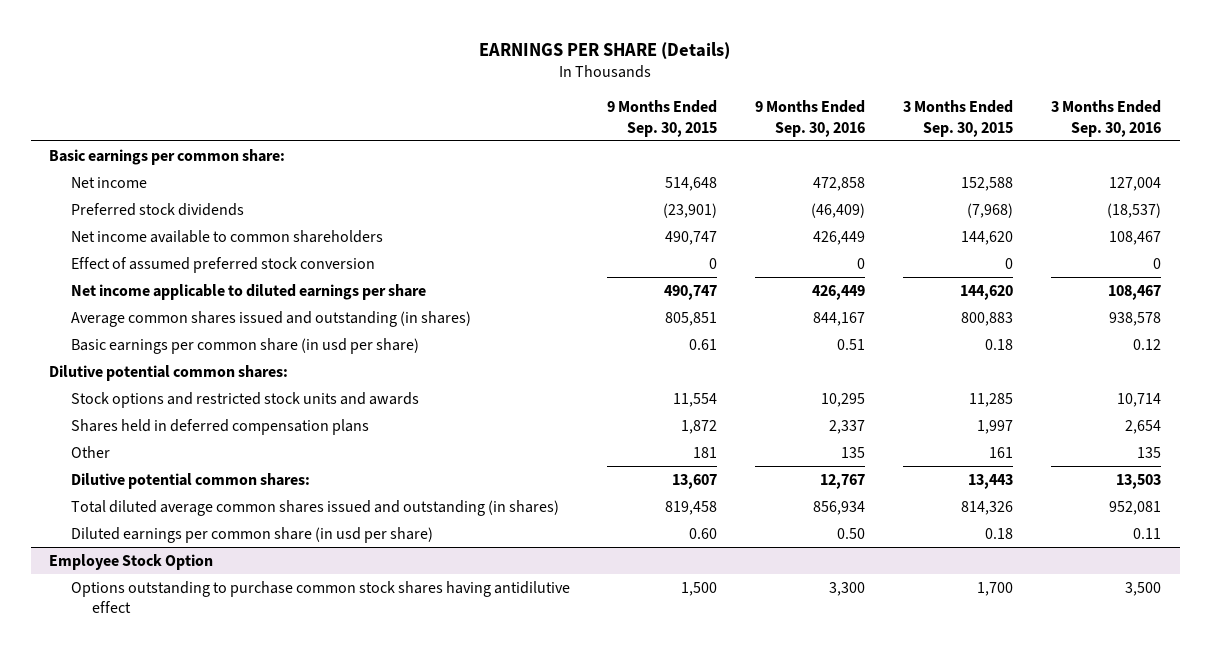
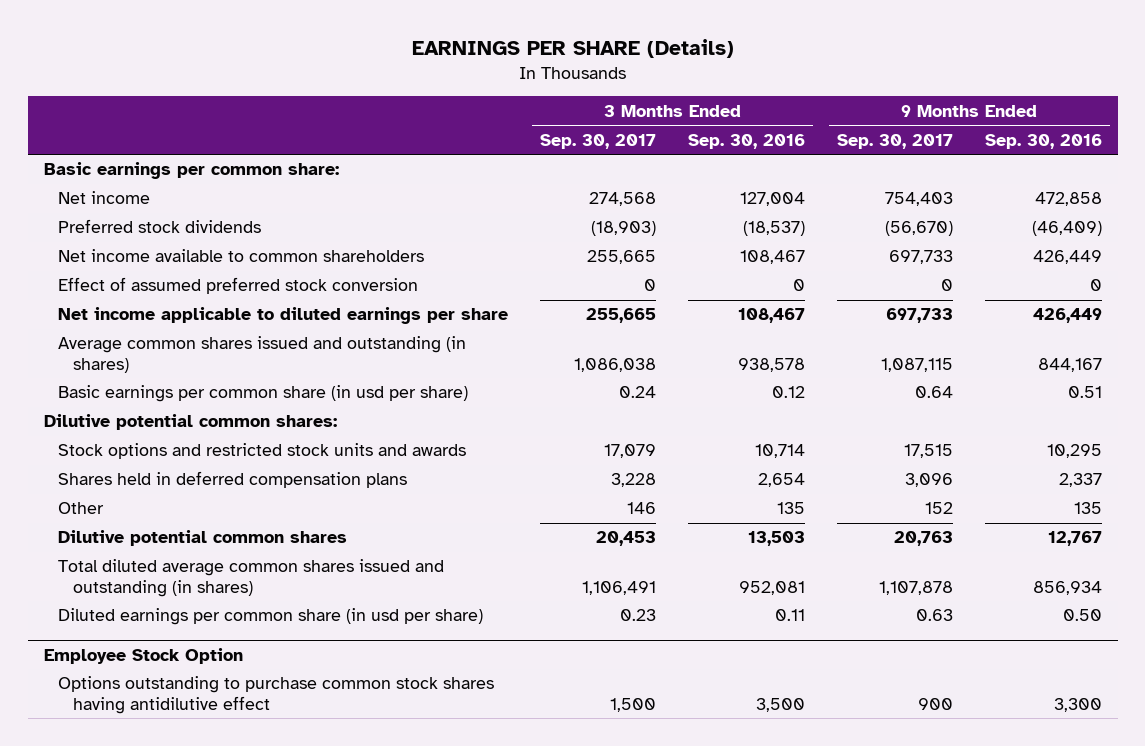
[607,100,718,137] 9 Months Ended Sep. 30, 2015 -> none
[903,100,1014,137] 3 Months Ended Sep. 30, 2015 -> none
none -> [540,133,657,149] Sep. 30, 2017
none -> [836,133,953,149] Sep. 30, 2017
[70,472,310,489] Dilutive potential common shares: -> [58,530,348,547] Dilutive potential common shares

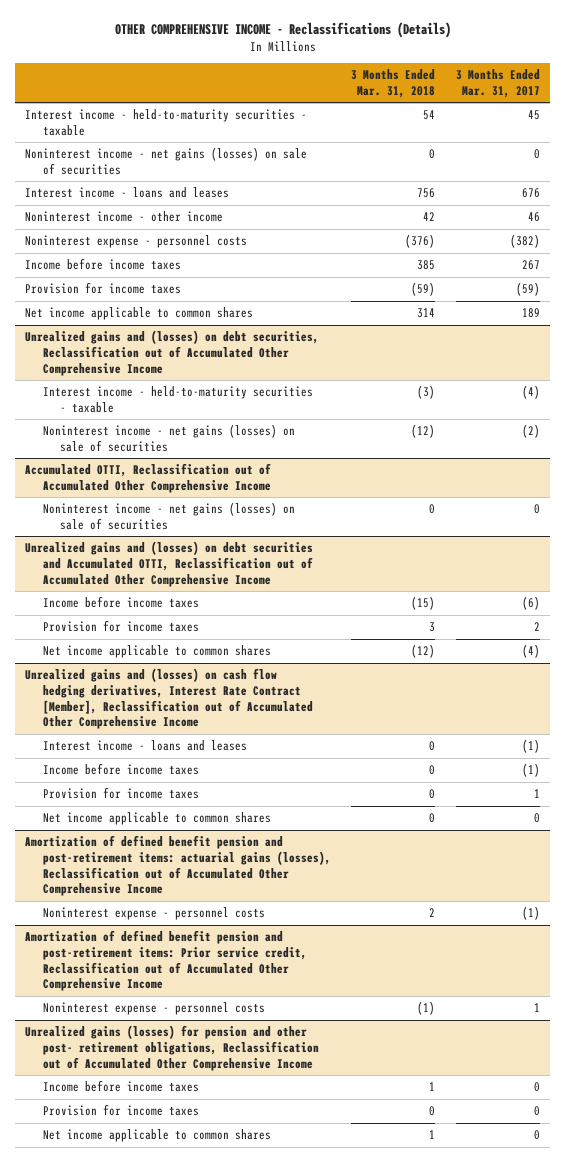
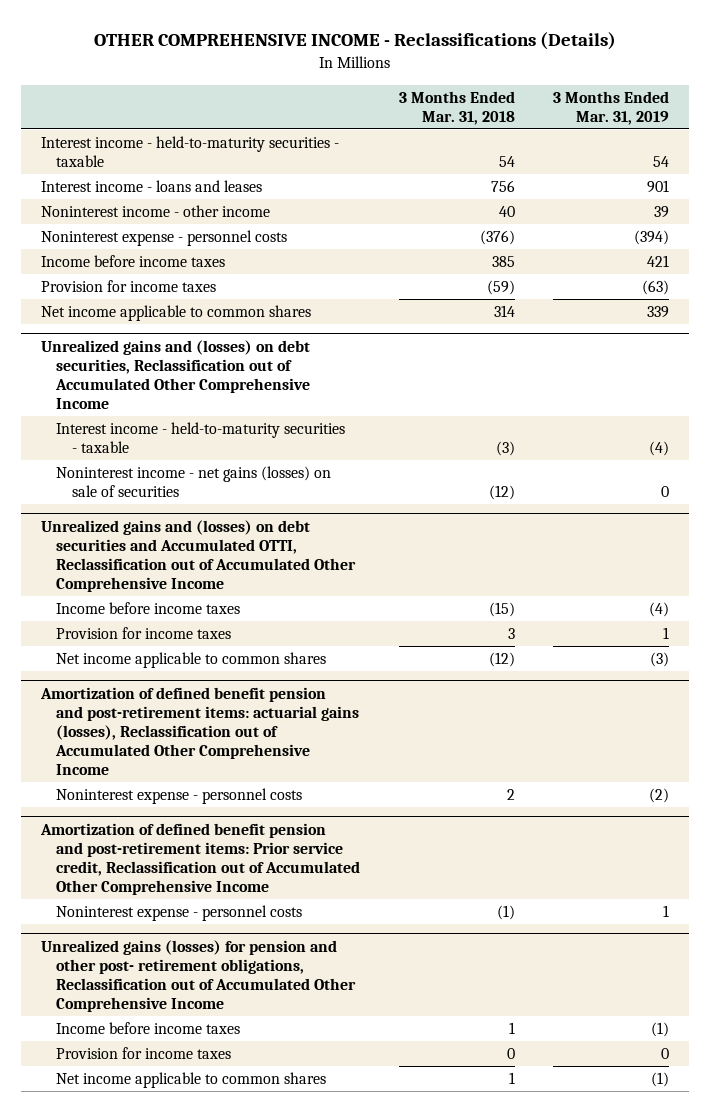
[456,69,541,99] 3 Months Ended Mar. 31, 2017 -> none
none -> [553,90,670,125] 3 Months Ended Mar. 31, 2019
[25,147,308,175] Noninterest income - net gains (losses) on sale of securities -> none
[423,212,436,222] 42 -> [498,206,515,218] 40
[25,463,272,493] Accumulated OTTI, Reclassification out of Accumulated Other Comprehensive Income -> none
[42,502,295,530] Noninterest income - net gains (losses) on sale of securities -> none
[25,668,313,730] Unrealized gains and (losses) on cash flow hedging derivatives, Interest Rate Contract [Member], Reclassification out of Accumulated Other Comprehensive Income -> none
[42,740,247,752] Interest income - loans and leases -> none
[42,763,199,776] Income before income taxes -> none
[42,787,199,800] Provision for income taxes -> none
[42,812,271,826] Net income applicable to common shares -> none

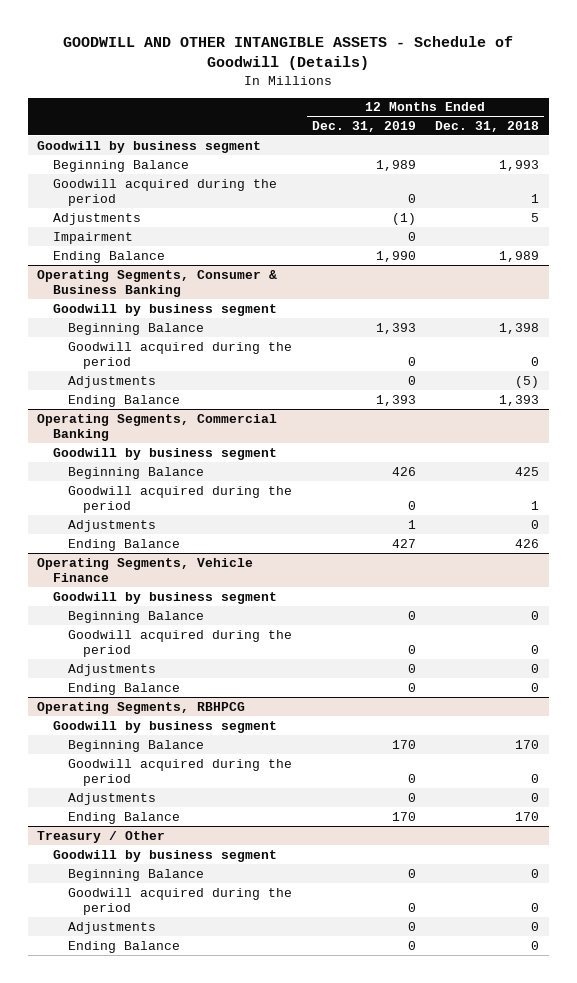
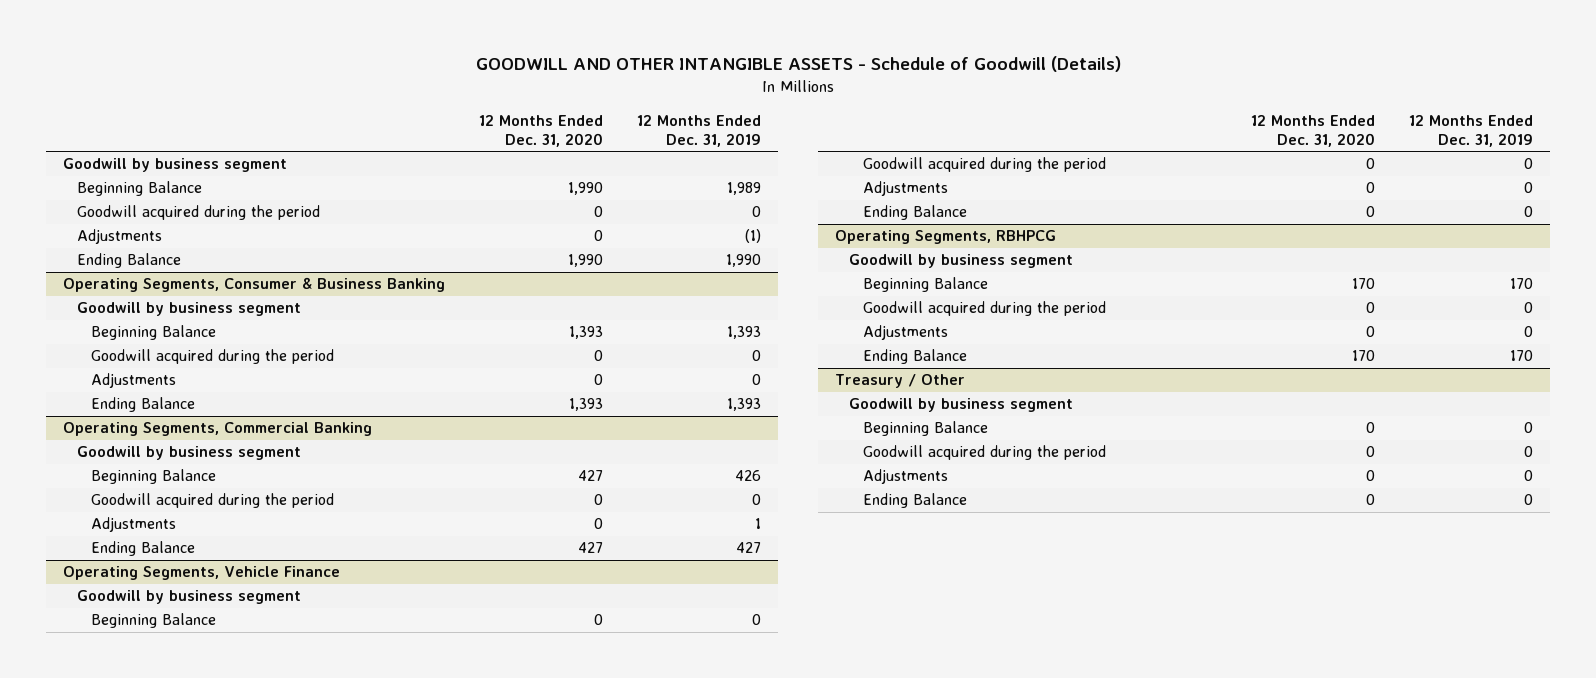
[435,120,540,132] Dec. 31, 2018 -> none
none -> [478,114,603,147] 12 Months Ended Dec. 31, 2020
[52,231,133,244] Impairment -> none

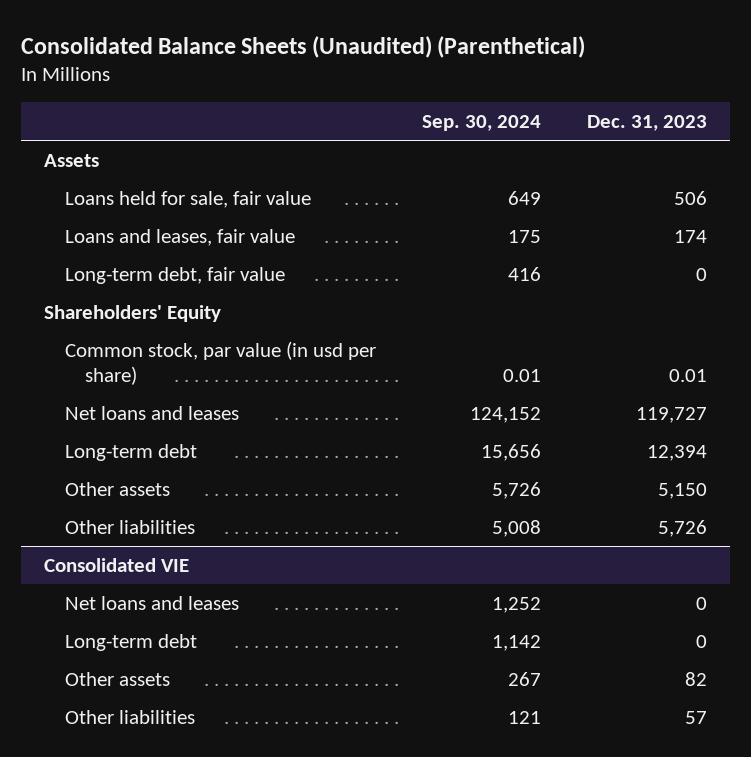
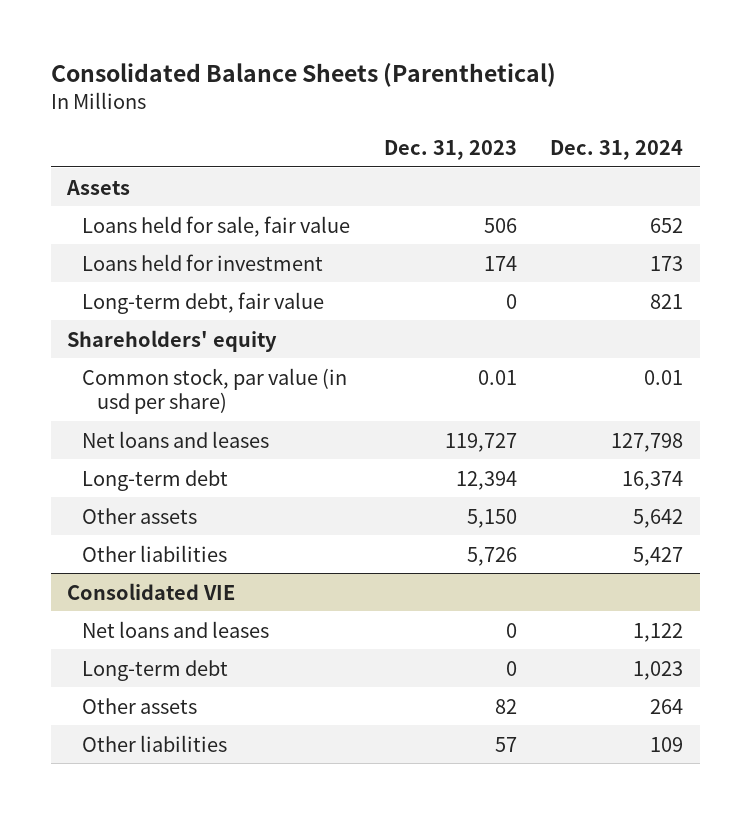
[21,35,586,58] Consolidated Balance Sheets (Unaudited) (Parenthetical) -> [50,62,556,87] Consolidated Balance Sheets (Parenthetical)
[421,114,541,131] Sep. 30, 2024 -> none
none -> [550,140,684,161] Dec. 31, 2024
[64,228,295,246] Loans and leases, fair value -> [82,253,324,271] Loans held for investment
[44,304,222,322] Shareholders' Equity -> [67,329,278,352] Shareholders' equity

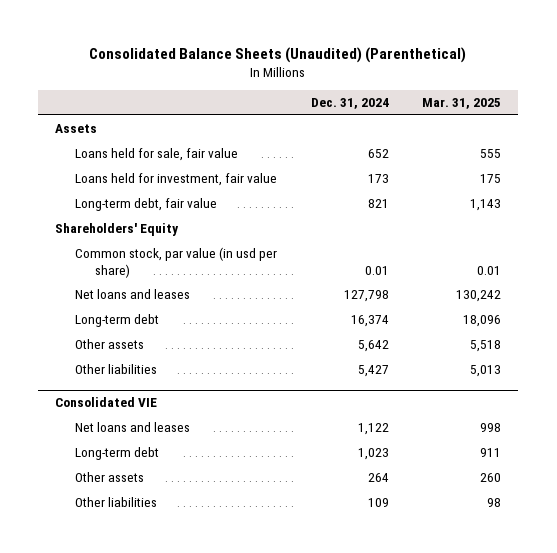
[50,62,556,87] Consolidated Balance Sheets (Parenthetical) -> [89,47,467,64] Consolidated Balance Sheets (Unaudited) (Parenthetical)
[383,140,517,161] Dec. 31, 2023 -> none
none -> [422,98,502,110] Mar. 31, 2025
[82,253,324,271] Loans held for investment -> [75,173,278,187] Loans held for investment, fair value
[67,329,278,352] Shareholders' equity -> [55,223,180,237] Shareholders' Equity

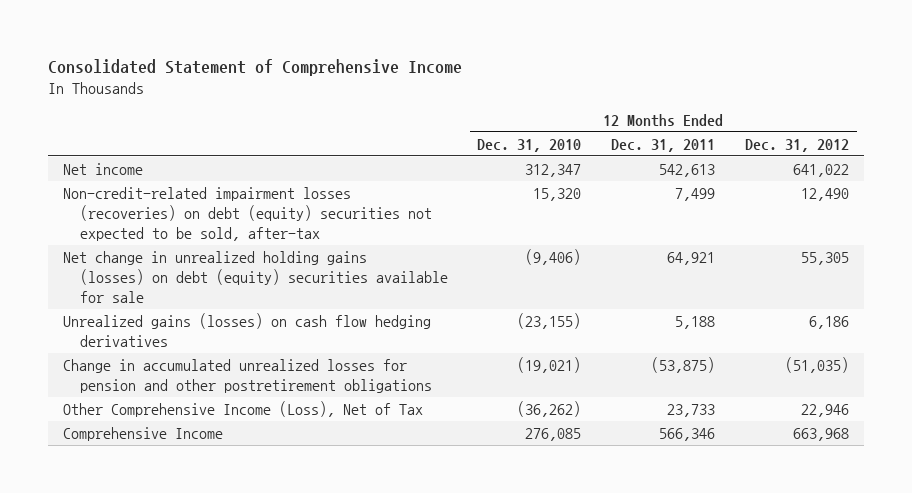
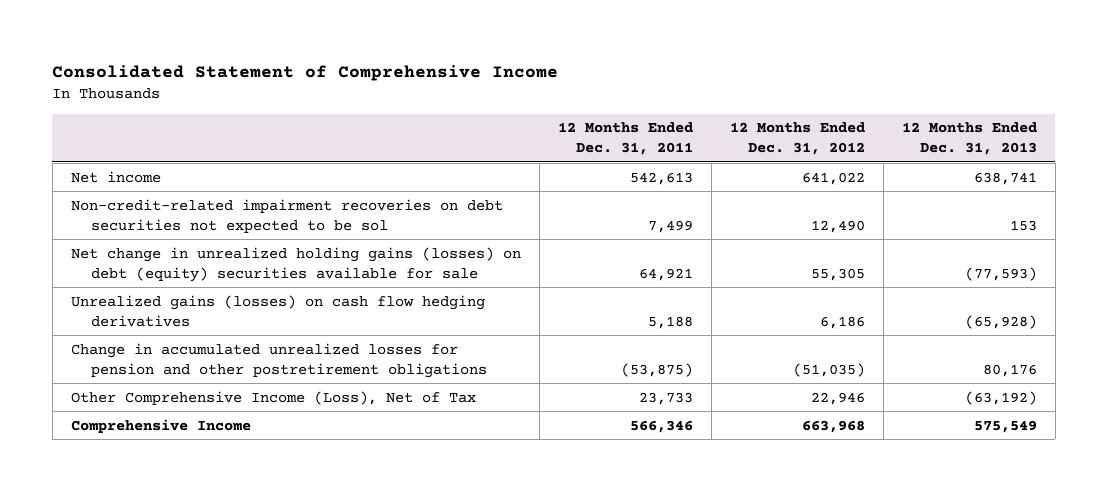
[477,138,582,152] Dec. 31, 2010 -> none
none -> [901,122,1037,156] 12 Months Ended Dec. 31, 2013
[62,186,432,241] Non-credit-related impairment losses (recoveries) on debt (equity) securities not expected to be sold, after-tax -> [70,198,503,233] Non-credit-related impairment recoveries on debt securities not expected to be sol

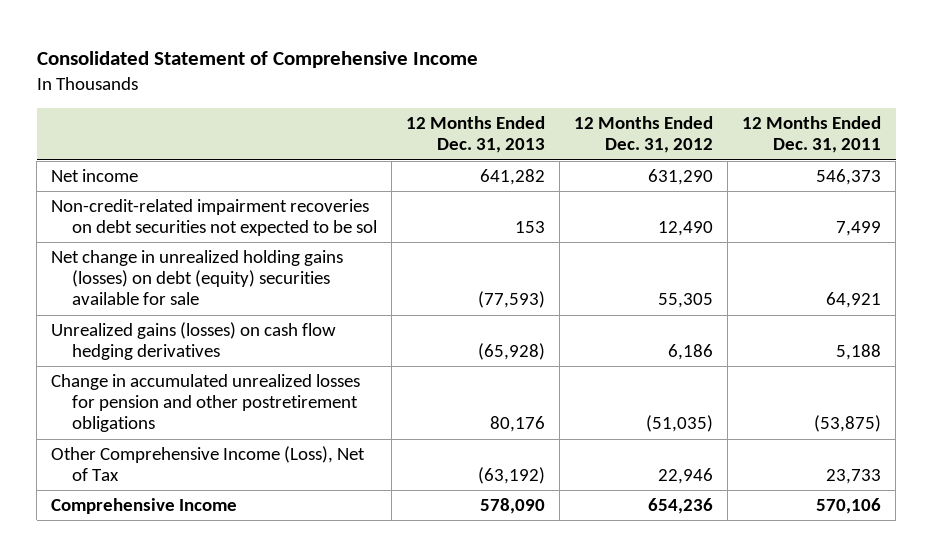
[629,171,693,185] 542,613 -> [816,169,882,186] 546,373
[801,171,865,185] 641,022 -> [648,169,714,186] 631,290
[973,171,1037,185] 638,741 -> [480,169,546,186] 641,282
[629,419,693,433] 566,346 -> [816,498,882,515] 570,106
[801,419,865,433] 663,968 -> [648,498,714,515] 654,236
[973,419,1037,433] 575,549 -> [480,498,546,515] 578,090

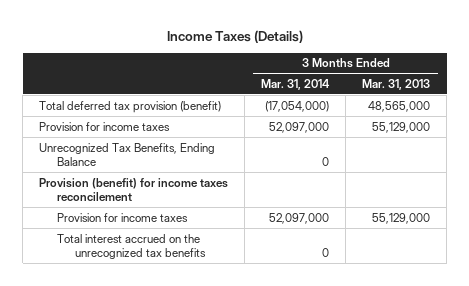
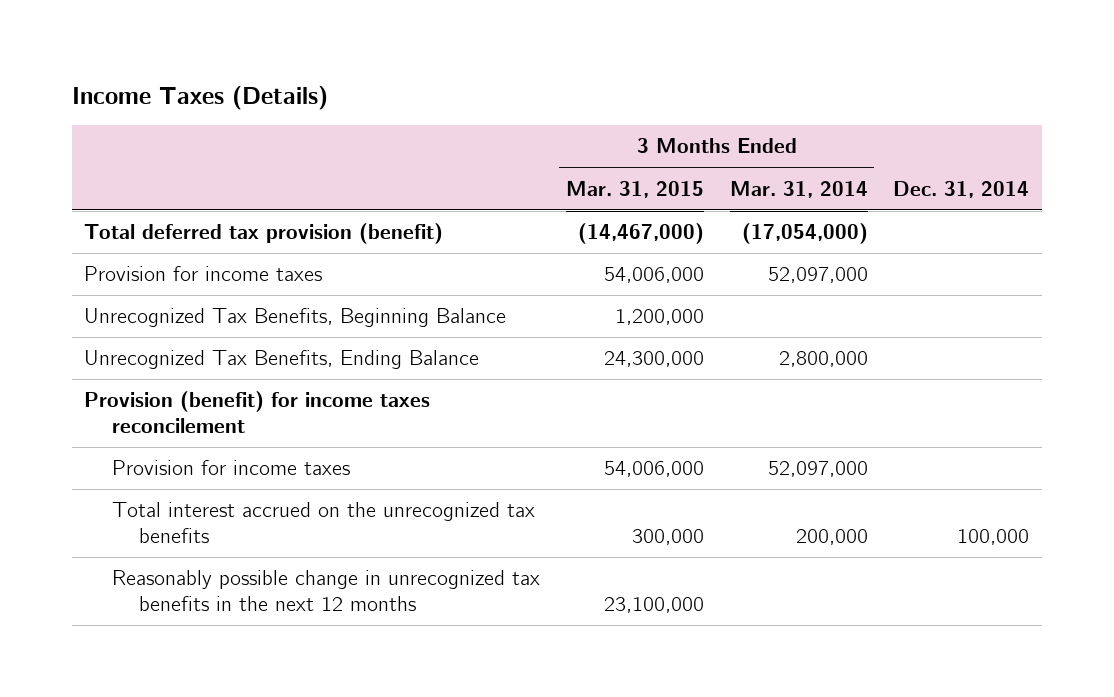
[362,78,431,90] Mar. 31, 2013 -> none
none -> [565,180,704,198] Mar. 31, 2015
none -> [893,180,1030,198] Dec. 31, 2014
none -> [84,308,507,328] Unrecognized Tax Benefits, Beginning Balance
[322,157,330,167] 0 -> [778,351,868,368] 2,800,000
[322,248,330,258] 0 -> [795,529,868,546] 200,000
none -> [111,570,540,612] Reasonably possible change in unrecognized tax benefits in the next 12 months

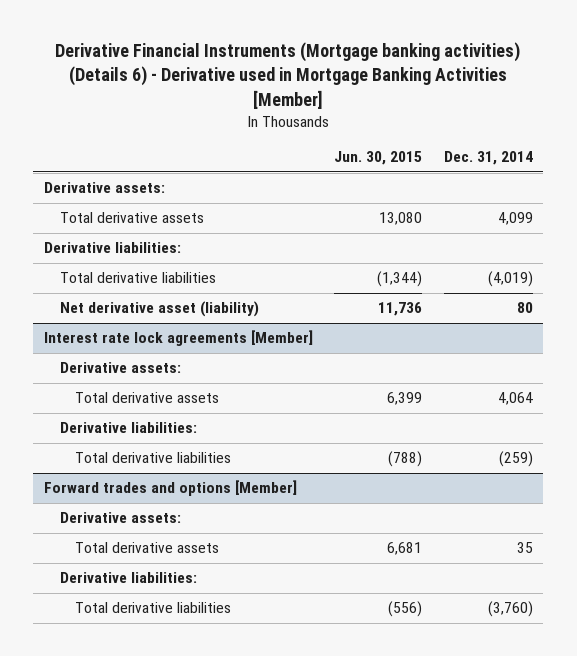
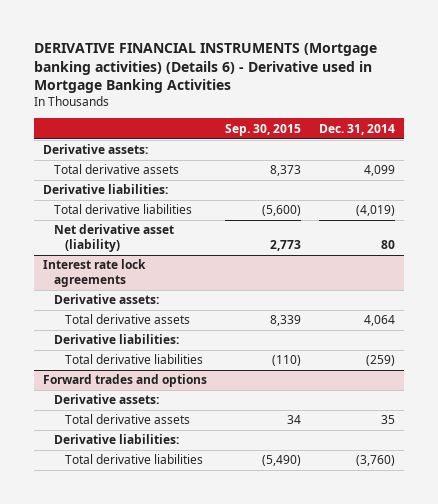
[55,42,521,109] Derivative Financial Instruments (Mortgage banking activities) (Details 6) - Derivative used in Mortgage Banking Activities [Member] -> [34,42,378,94] DERIVATIVE FINANCIAL INSTRUMENTS (Mortgage banking activities) (Details 6) - Derivative used in Mortgage Banking Activities
[334,151,423,166] Jun. 30, 2015 -> none
none -> [225,123,302,136] Sep. 30, 2015
[43,330,313,347] Interest rate lock agreements [Member] -> [43,259,147,288] Interest rate lock agreements
[43,480,297,497] Forward trades and options [Member] -> [43,374,208,388] Forward trades and options

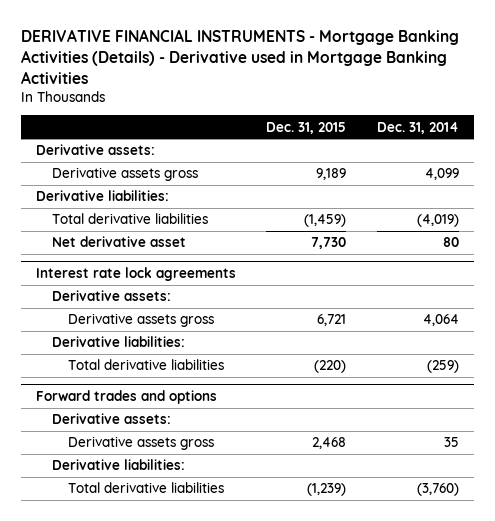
[34,42,378,94] DERIVATIVE FINANCIAL INSTRUMENTS (Mortgage banking activities) (Details 6) - Derivative used in Mortgage Banking Activities -> [21,29,460,84] DERIVATIVE FINANCIAL INSTRUMENTS - Mortgage Banking Activities (Details) - Derivative used in Mortgage Banking Activities
[225,123,302,136] Sep. 30, 2015 -> none
none -> [266,121,347,134] Dec. 31, 2015
[54,164,180,175] Total derivative assets -> [51,167,198,182] Derivative assets gross
[54,224,175,253] Net derivative asset (liability) -> [51,236,186,248] Net derivative asset
[64,314,190,325] Total derivative assets -> [67,313,214,328] Derivative assets gross
[64,414,190,425] Total derivative assets -> [67,436,214,451] Derivative assets gross

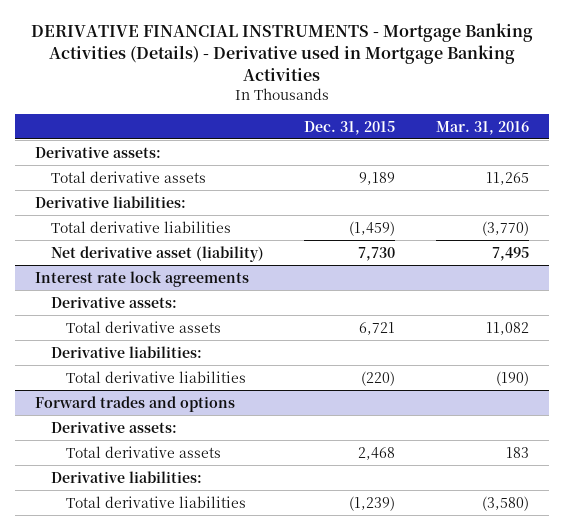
[376,121,459,134] Dec. 31, 2014 -> none
none -> [435,120,529,135] Mar. 31, 2016
[51,167,198,182] Derivative assets gross -> [50,170,206,183] Total derivative assets
[51,236,186,248] Net derivative asset -> [50,245,264,262] Net derivative asset (liability)
[67,313,214,328] Derivative assets gross -> [65,320,221,333] Total derivative assets
[67,436,214,451] Derivative assets gross -> [65,445,221,458] Total derivative assets

